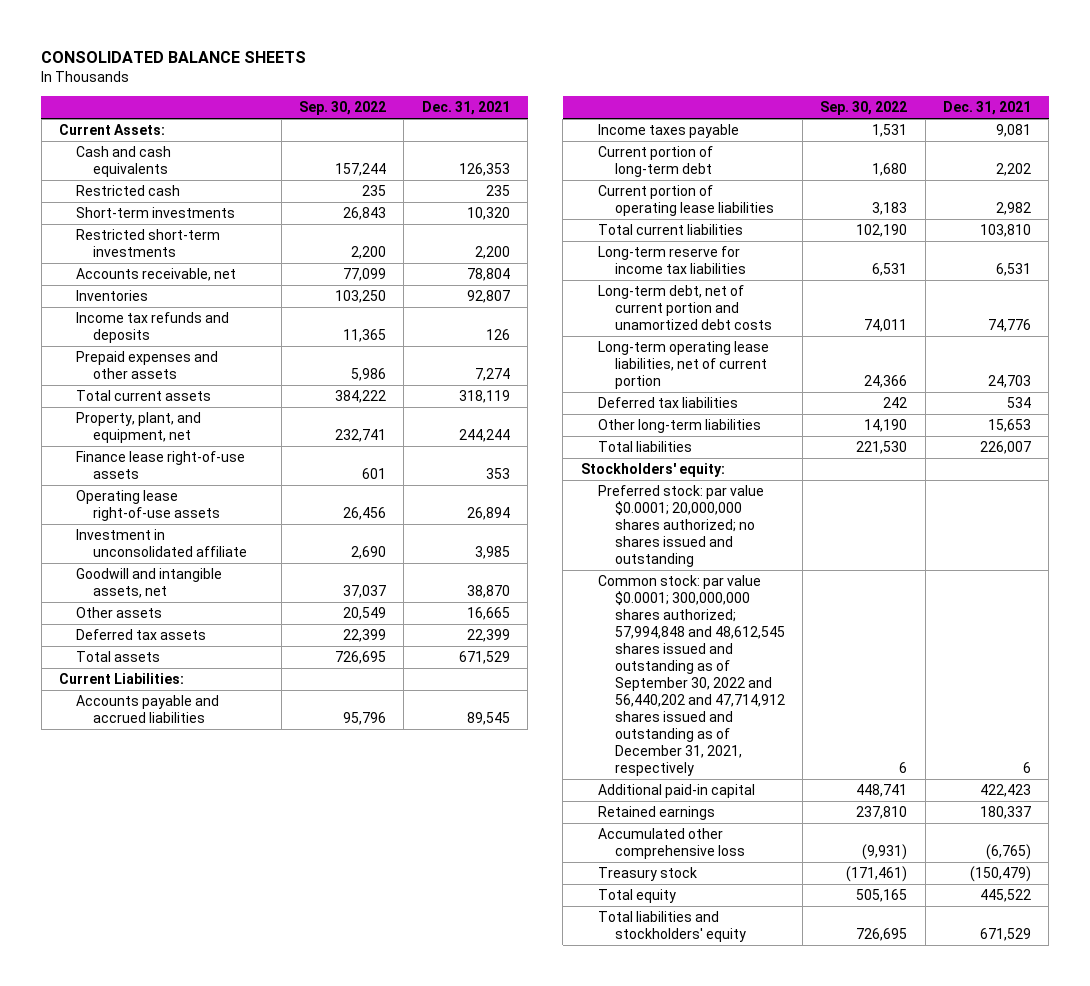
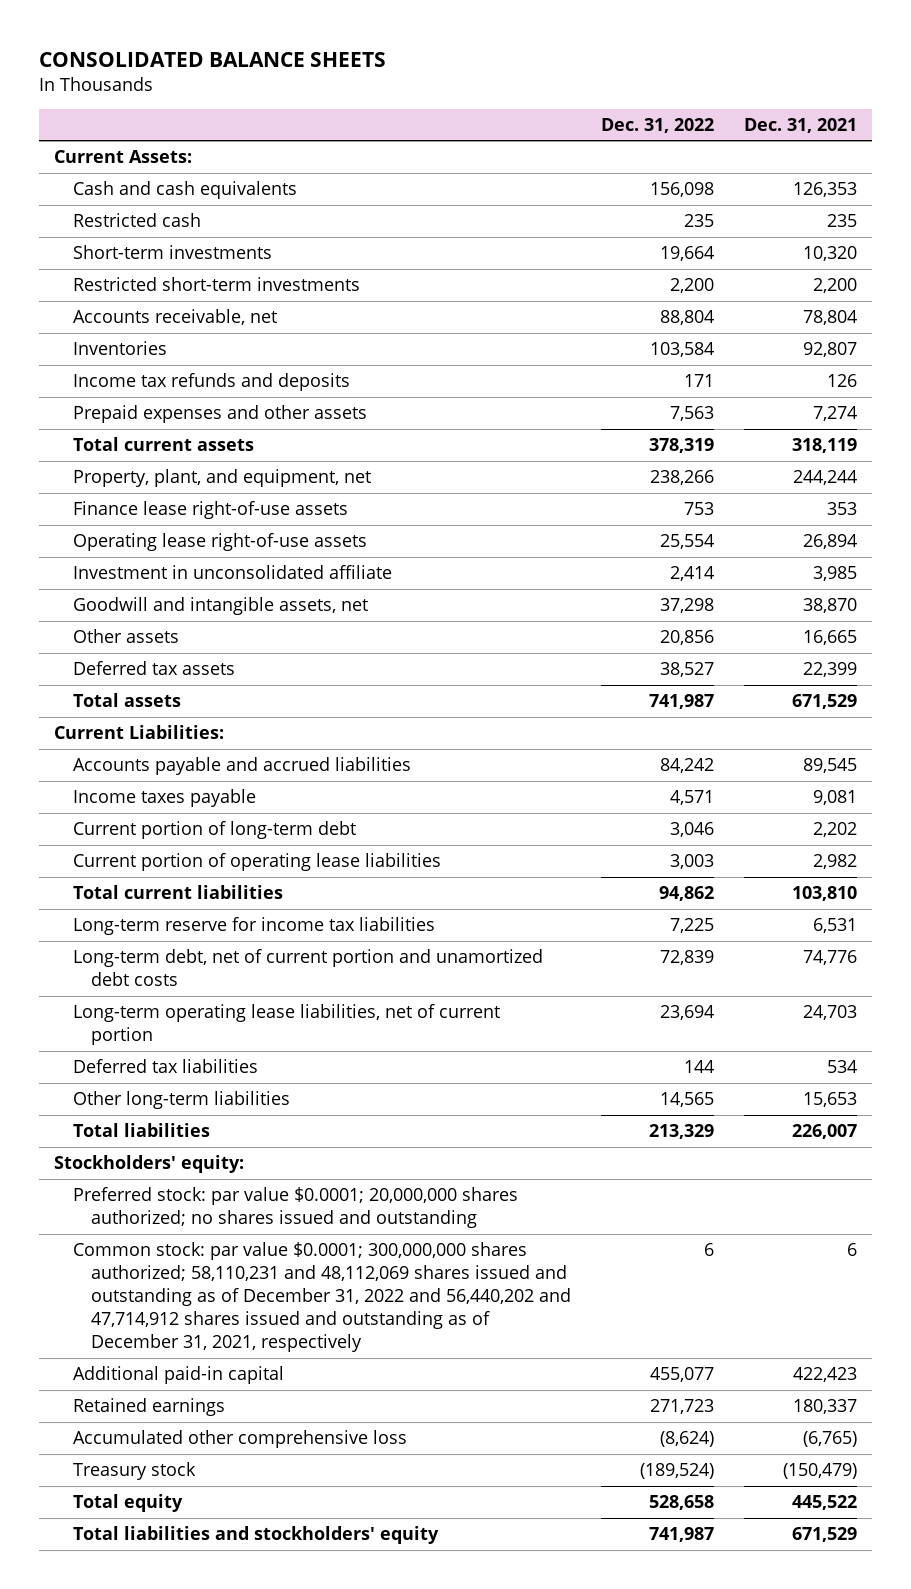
[298,101,386,116] Sep. 30, 2022 -> none
none -> [601,117,715,133] Dec. 31, 2022
[597,575,785,777] Common stock: par value $0.0001; 300,000,000 shares authorized; 57,994,848 and 48,612,545 shares issued and outstanding as of September 30, 2022 and 56,440,202 and 47,714,912 shares issued and outstanding as of December 31, 2021, respectively -> [72,1242,572,1353] Common stock: par value $0.0001; 300,000,000 shares authorized; 58,110,231 and 48,112,069 shares issued and outstanding as of December 31, 2022 and 56,440,202 and 47,714,912 shares issued and outstanding as of December 31, 2021, respectively

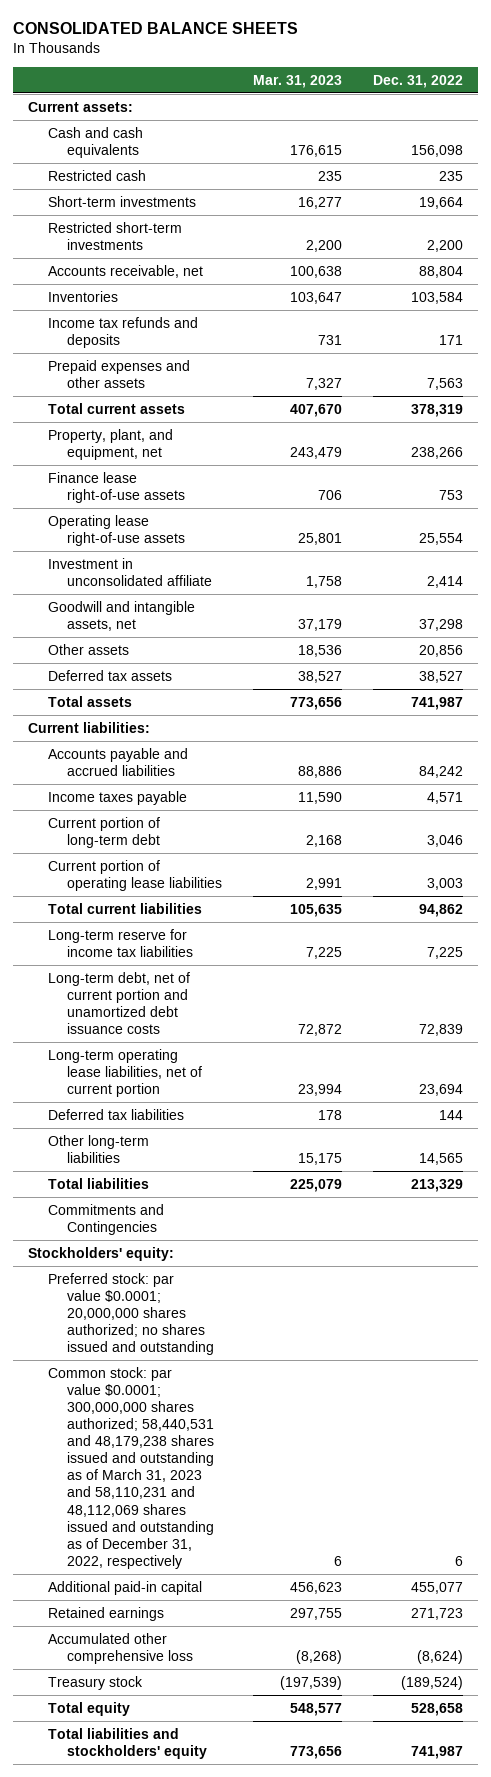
[743,117,857,133] Dec. 31, 2021 -> none
none -> [252,74,342,88] Mar. 31, 2023
[54,150,193,164] Current Assets: -> [27,101,133,112] Current assets:
[54,725,225,740] Current Liabilities: -> [27,721,150,733] Current liabilities:
[72,949,543,987] Long-term debt, net of current portion and unamortized debt costs -> [47,971,190,1034] Long-term debt, net of current portion and unamortized debt issuance costs
none -> [47,1203,164,1235] Commitments and Contingencies
[72,1242,572,1353] Common stock: par value $0.0001; 300,000,000 shares authorized; 58,110,231 and 48,112,069 shares issued and outstanding as of December 31, 2022 and 56,440,202 and 47,714,912 shares issued and outstanding as of December 31, 2021, respectively -> [47,1366,215,1569] Common stock: par value $0.0001; 300,000,000 shares authorized; 58,440,531 and 48,179,238 shares issued and outstanding as of March 31, 2023 and 58,110,231 and 48,112,069 shares issued and outstanding as of December 31, 2022, respectively

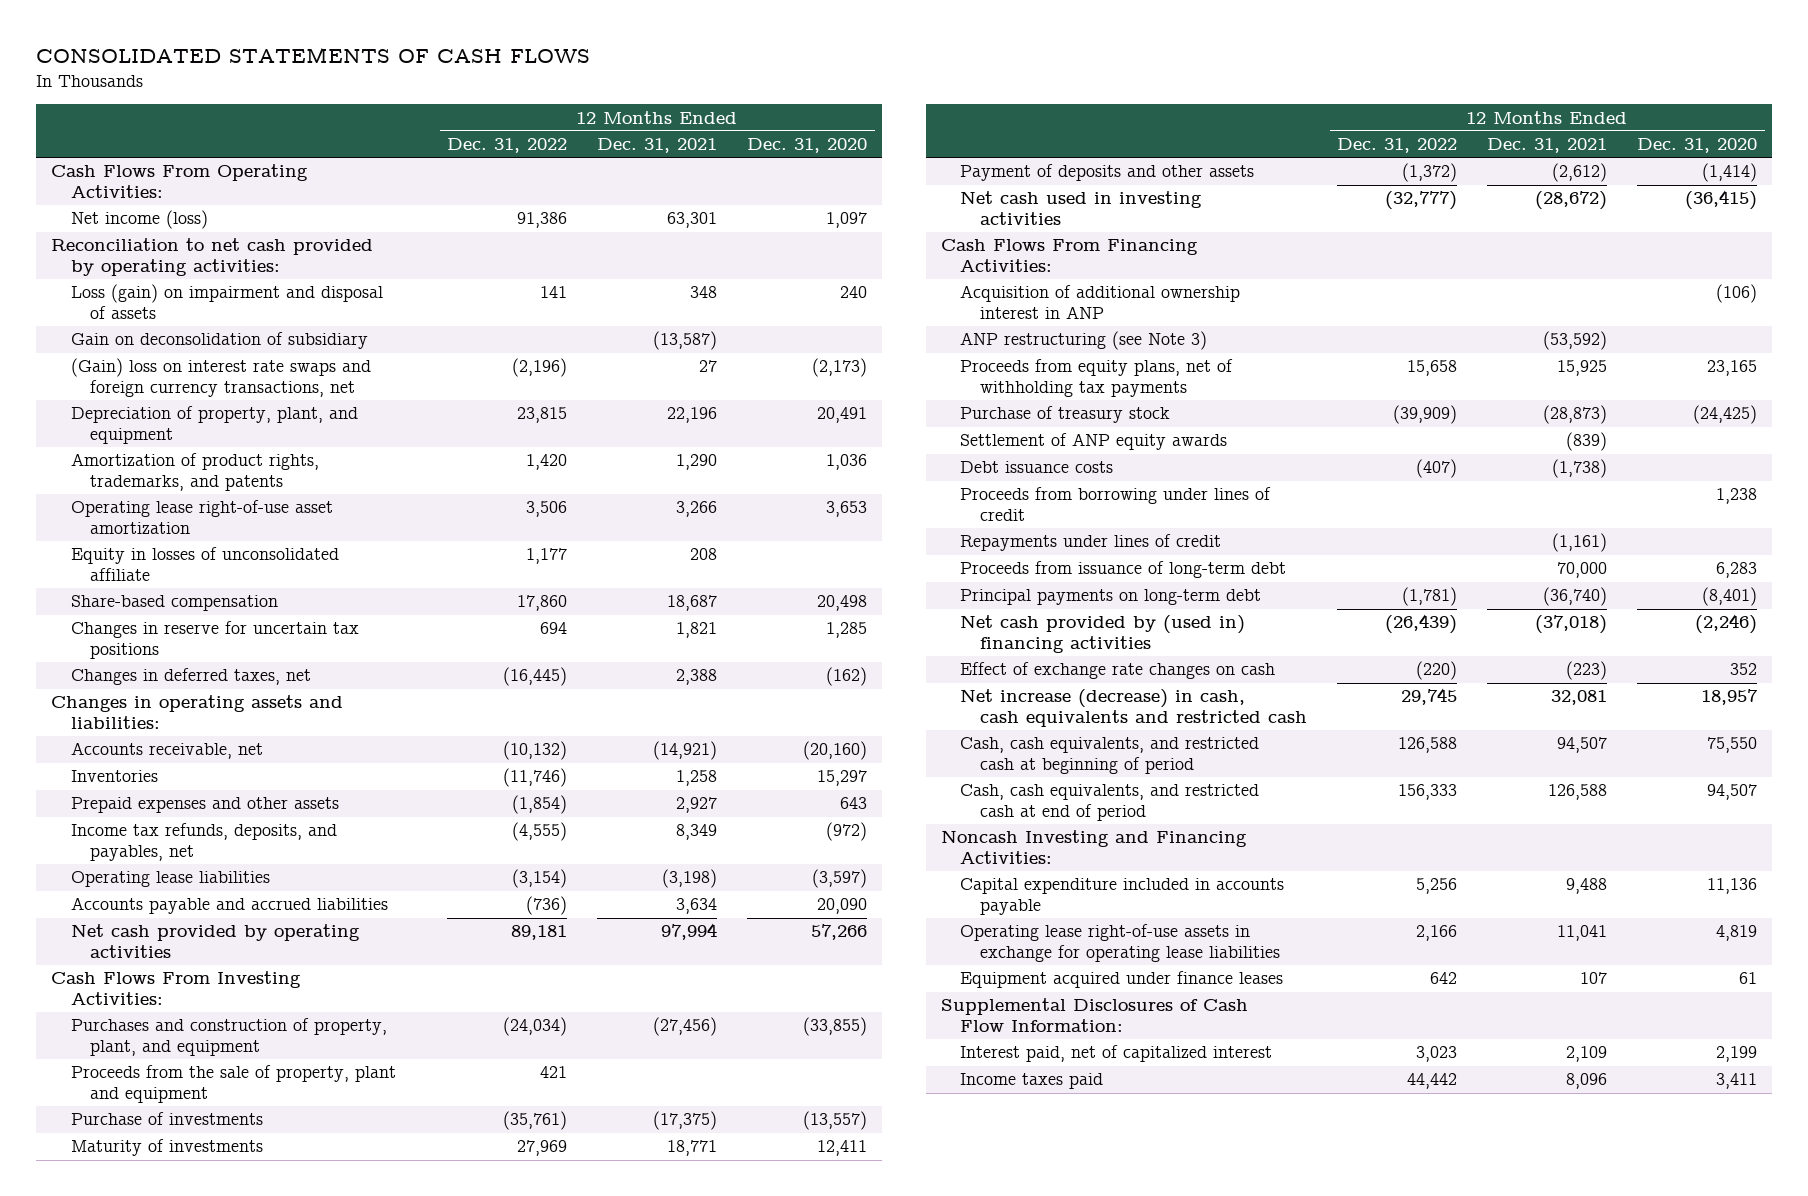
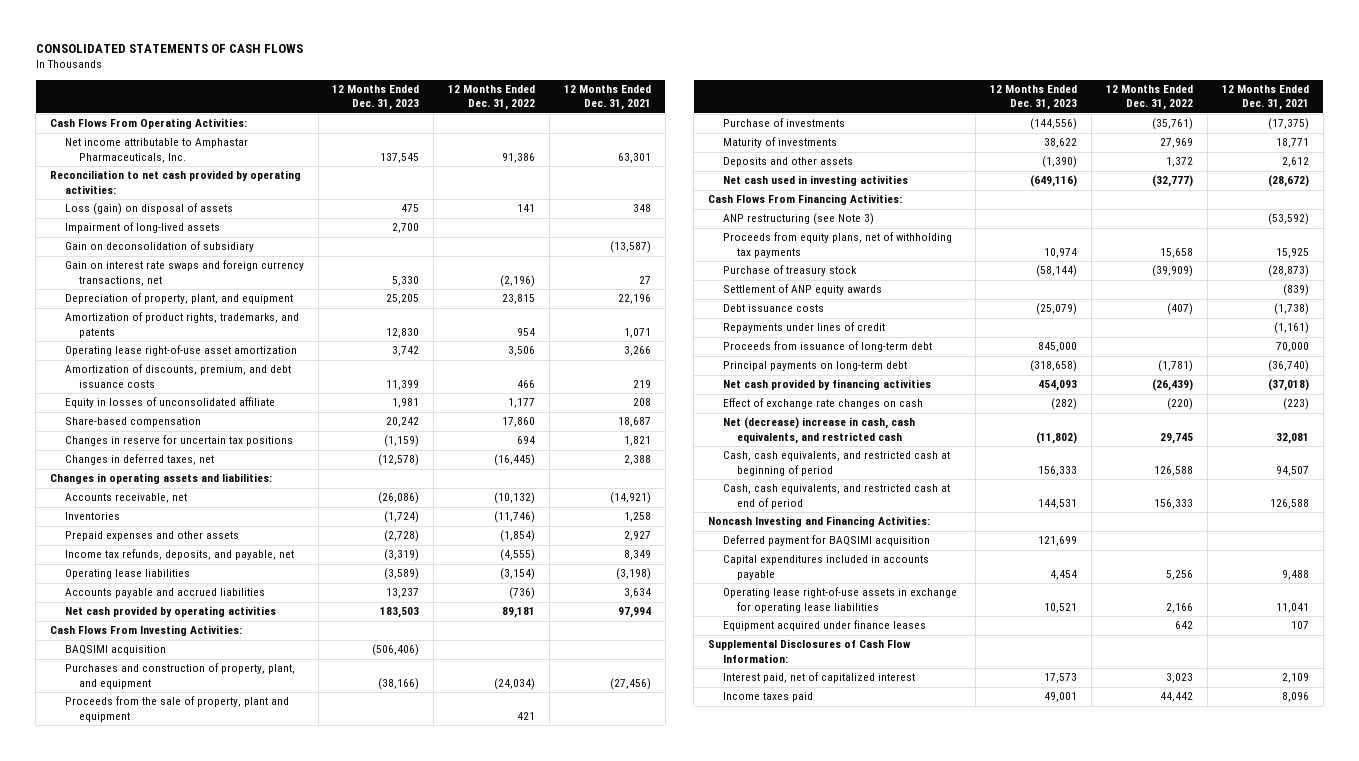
[747,138,868,154] Dec. 31, 2020 -> none
none -> [332,85,420,111] 12 Months Ended Dec. 31, 2023
[70,210,208,230] Net income (loss) -> [64,138,248,163] Net income attributable to Amphastar Pharmaceuticals, Inc.
[70,284,383,319] Loss (gain) on impairment and disposal of assets -> [64,203,233,216] Loss (gain) on disposal of assets
none -> [64,222,220,234] Impairment of long-lived assets
[70,358,371,397] (Gain) loss on interest rate swaps and foreign currency transactions, net -> [64,260,304,286] Gain on interest rate swaps and foreign currency transactions, net
[526,454,568,471] 1,420 -> [517,327,536,336] 954
[676,454,718,471] 1,290 -> [623,327,651,338] 1,071
none -> [64,364,291,388] Amortization of discounts, premium, and debt issuance costs
[70,823,337,861] Income tax refunds, deposits, and payables, net -> [64,549,294,561] Income tax refunds, deposits, and payable, net
none -> [64,645,166,656] BAQSIMI acquisition
[960,164,1255,182] Payment of deposits and other assets -> [722,157,853,168] Deposits and other assets
[1402,163,1458,183] (1,372) -> [1166,157,1194,168] 1,372
[1552,163,1608,183] (2,612) -> [1281,157,1309,168] 2,612
[960,285,1241,319] Acquisition of additional ownership interest in ANP -> none
[960,487,1272,521] Proceeds from borrowing under lines of credit -> none
[960,615,1246,653] Net cash provided by (used in) financing activities -> [722,379,931,391] Net cash provided by financing activities
[960,689,1308,727] Net increase (decrease) in cash, cash equivalents and restricted cash -> [722,417,915,444] Net (decrease) increase in cash, cash equivalents, and restricted cash
none -> [722,535,930,547] Deferred payment for BAQSIMI acquisition
[960,878,1285,915] Capital expenditure included in accounts payable -> [722,555,929,580] Capital expenditures included in accounts payable

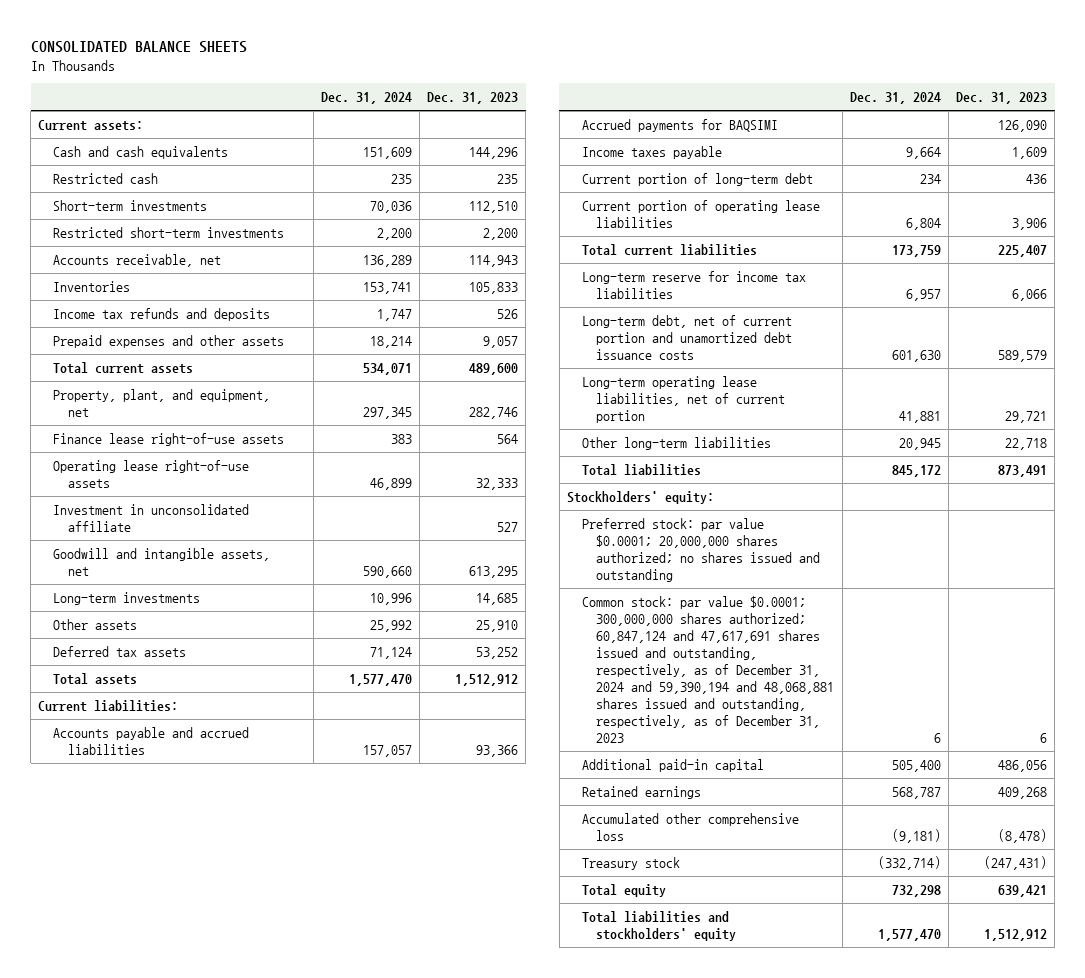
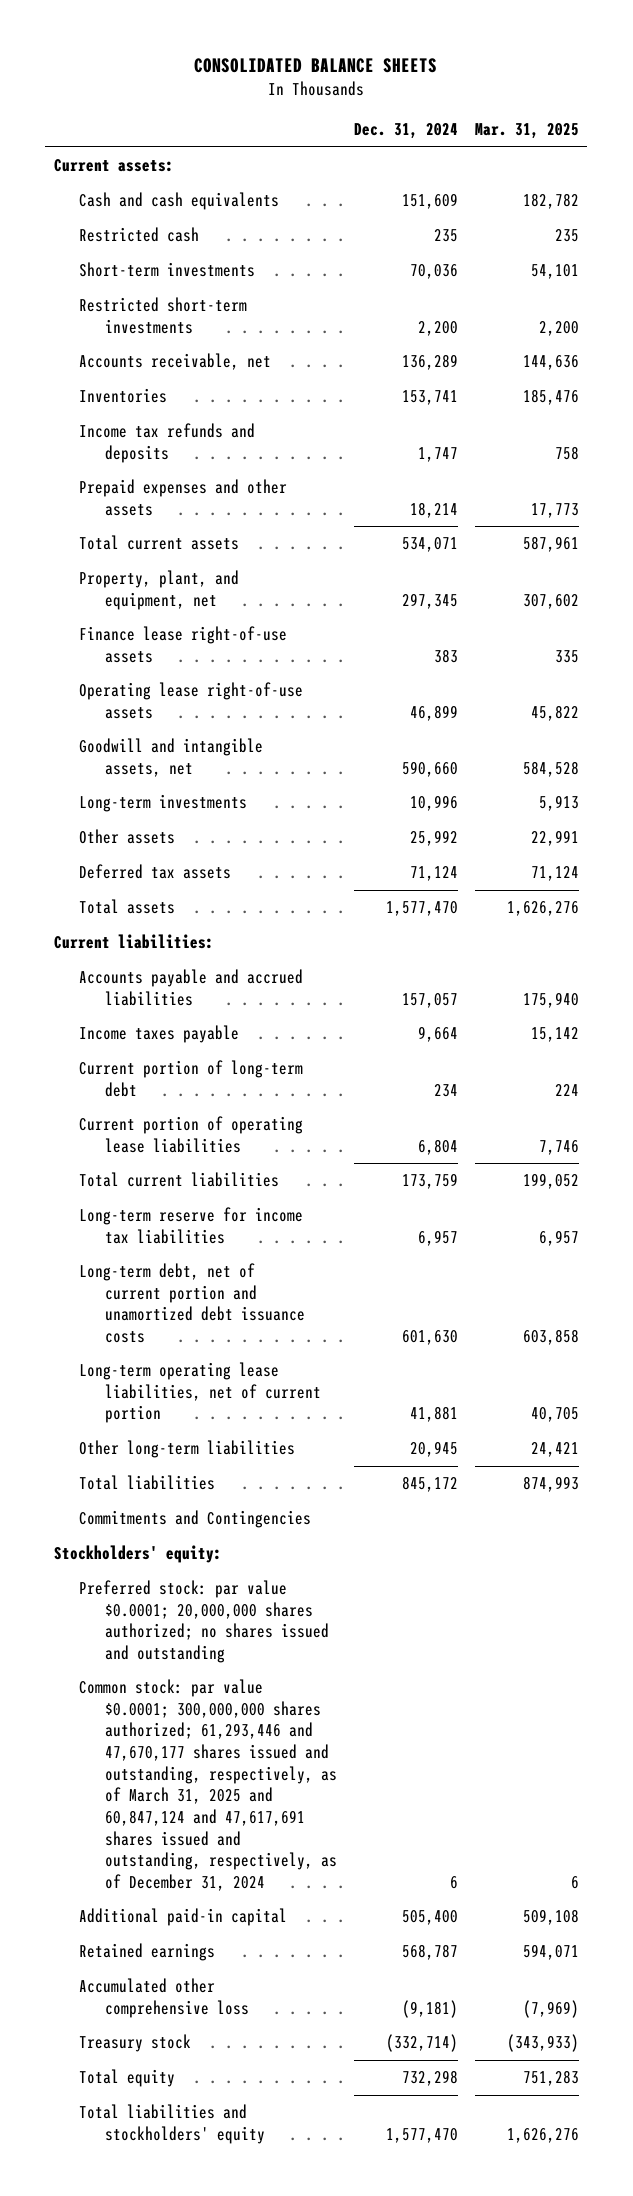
[427,91,519,104] Dec. 31, 2023 -> none
none -> [474,123,579,140] Mar. 31, 2025
[52,503,249,532] Investment in unconsolidated affiliate -> none
[581,118,778,132] Accrued payments for BAQSIMI -> none
none -> [79,1510,312,1529] Commitments and Contingencies
[581,595,835,743] Common stock: par value $0.0001; 300,000,000 shares authorized; 60,847,124 and 47,617,691 shares issued and outstanding, respectively, as of December 31, 2024 and 59,390,194 and 48,068,881 shares issued and outstanding, respectively, as of December 31, 2023 -> [79,1679,337,1891] Common stock: par value $0.0001; 300,000,000 shares authorized; 61,293,446 and 47,670,177 shares issued and outstanding, respectively, as of March 31, 2025 and 60,847,124 and 47,617,691 shares issued and outstanding, respectively, as of December 31, 2024

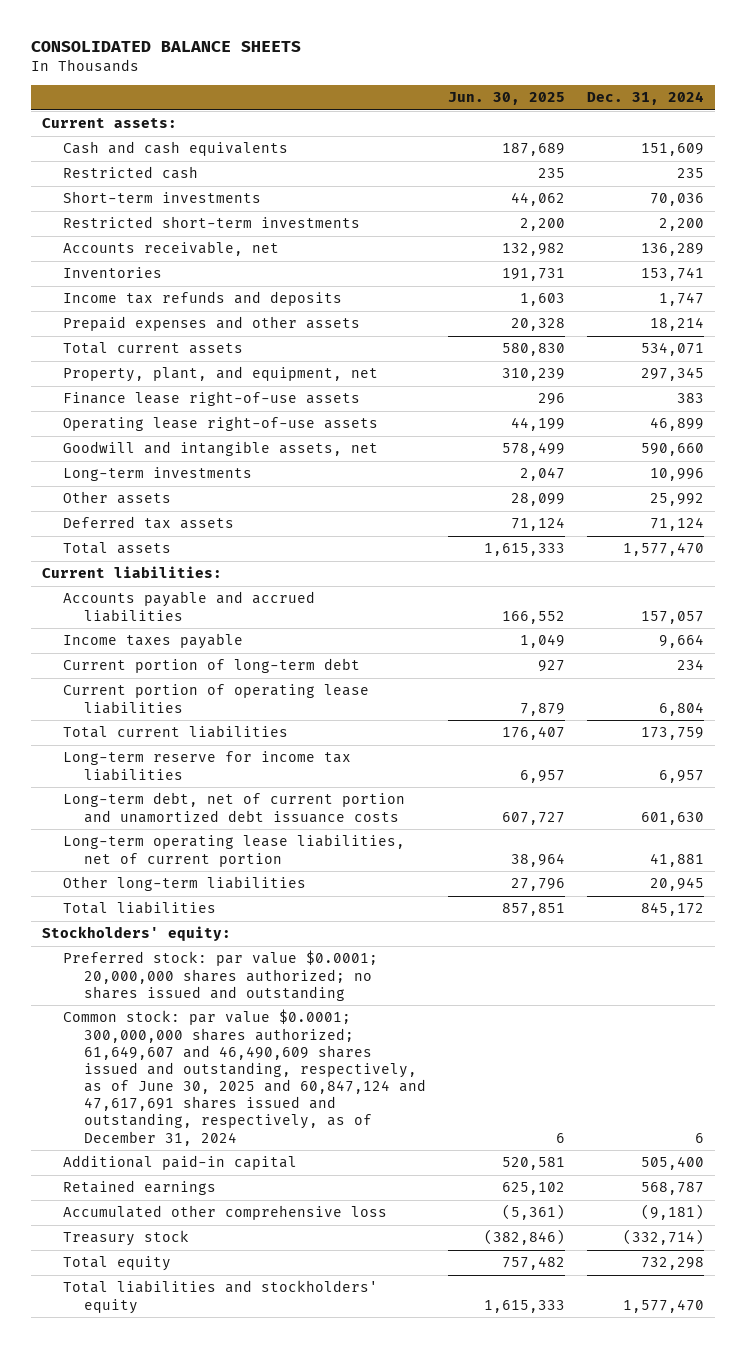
[474,123,579,140] Mar. 31, 2025 -> none
none -> [447,92,565,106] Jun. 30, 2025
[79,1510,312,1529] Commitments and Contingencies -> none
[79,1679,337,1891] Common stock: par value $0.0001; 300,000,000 shares authorized; 61,293,446 and 47,670,177 shares issued and outstanding, respectively, as of March 31, 2025 and 60,847,124 and 47,617,691 shares issued and outstanding, respectively, as of December 31, 2024 -> [62,1009,426,1146] Common stock: par value $0.0001; 300,000,000 shares authorized; 61,649,607 and 46,490,609 shares issued and outstanding, respectively, as of June 30, 2025 and 60,847,124 and 47,617,691 shares issued and outstanding, respectively, as of December 31, 2024

